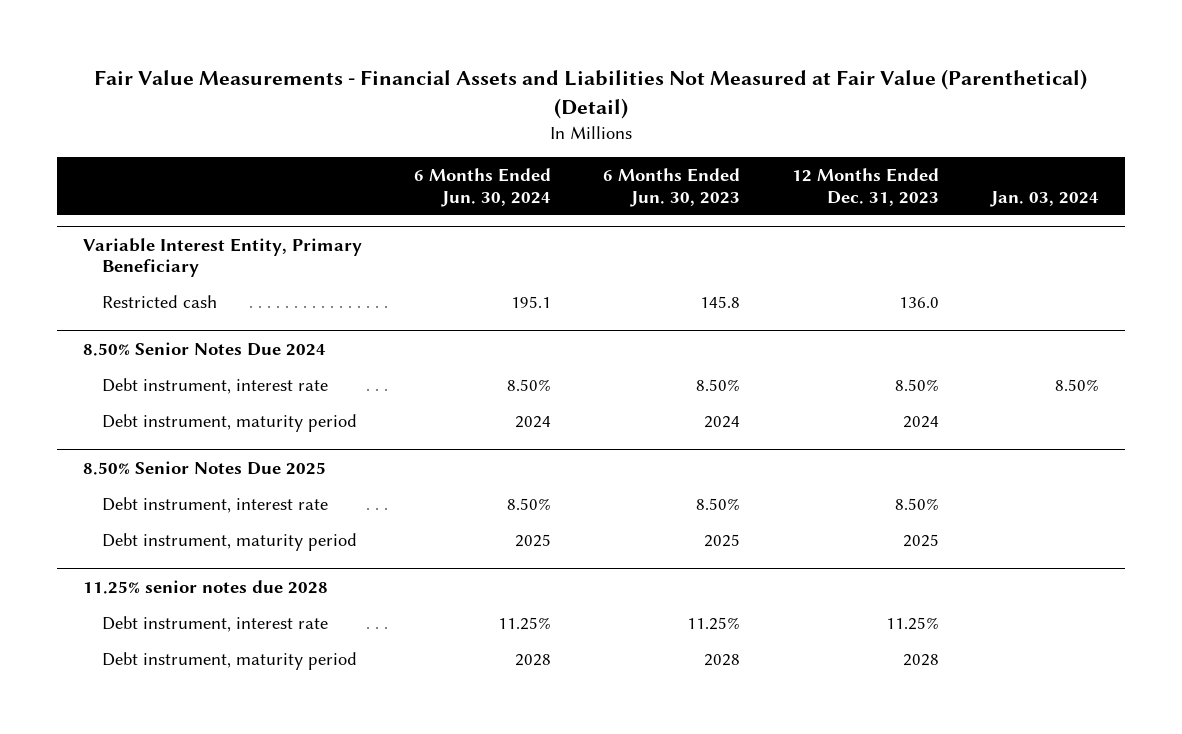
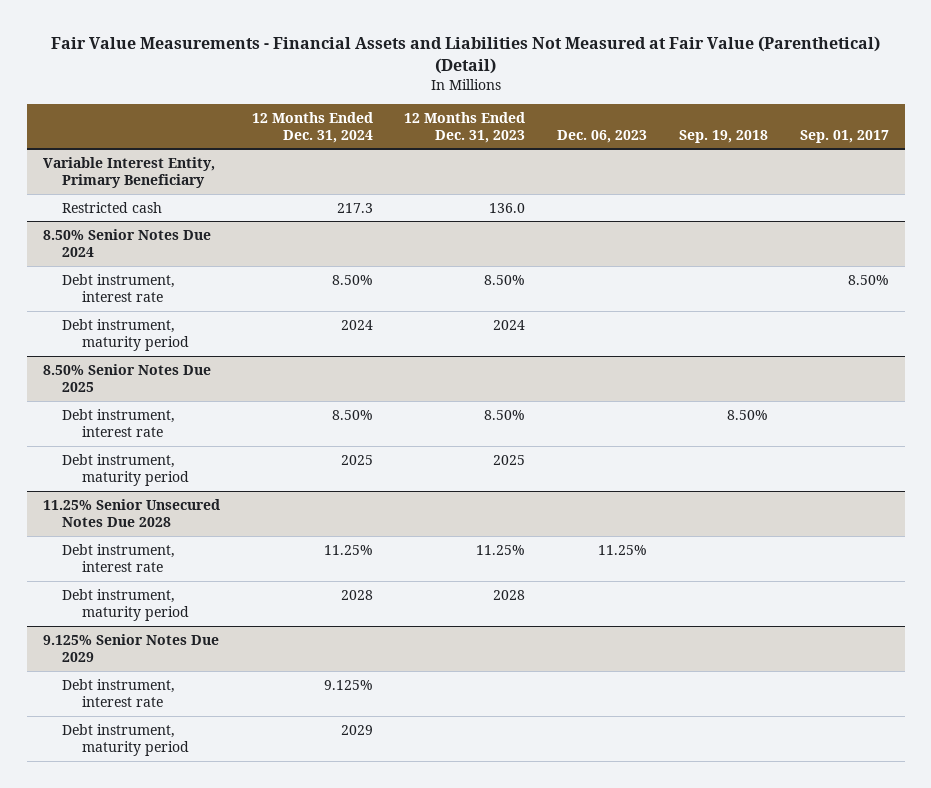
[413,168,551,207] 6 Months Ended Jun. 30, 2024 -> none
[602,168,740,207] 6 Months Ended Jun. 30, 2023 -> none
[989,190,1099,207] Jan. 03, 2024 -> none
none -> [251,111,373,144] 12 Months Ended Dec. 31, 2024
none -> [557,130,648,144] Dec. 06, 2023
none -> [678,130,768,144] Sep. 19, 2018
none -> [799,130,889,144] Sep. 01, 2017
[82,579,328,594] 11.25% senior notes due 2028 -> [42,498,220,528] 11.25% Senior Unsecured Notes Due 2028
none -> [42,633,219,663] 9.125% Senior Notes Due 2029
none -> [62,678,176,708] Debt instrument, interest rate
none -> [62,723,189,757] Debt instrument, maturity period

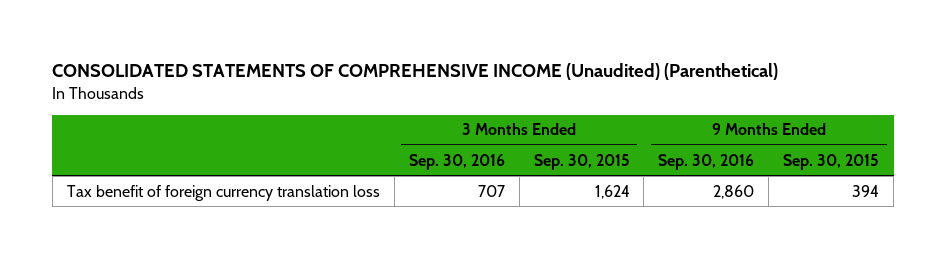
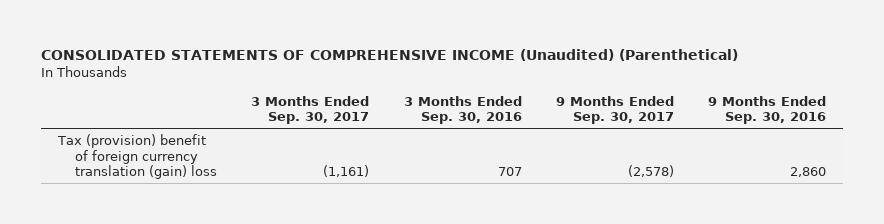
[533,153,630,170] Sep. 30, 2015 -> none
[783,153,880,170] Sep. 30, 2015 -> none
none -> [251,95,370,125] 3 Months Ended Sep. 30, 2017
none -> [555,95,674,125] 9 Months Ended Sep. 30, 2017
[66,184,380,201] Tax benefit of foreign currency translation loss -> [57,134,218,179] Tax (provision) benefit of foreign currency translation (gain) loss

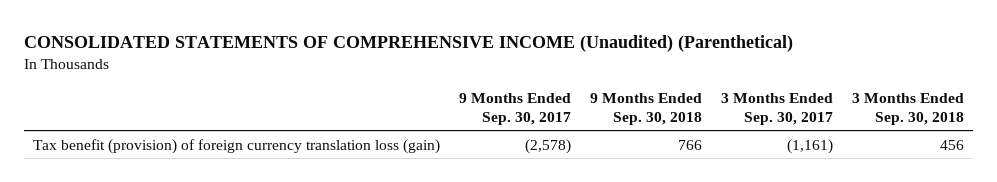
[403,95,522,125] 3 Months Ended Sep. 30, 2016 -> none
[707,95,826,125] 9 Months Ended Sep. 30, 2016 -> none
none -> [590,92,703,125] 9 Months Ended Sep. 30, 2018
none -> [851,92,964,125] 3 Months Ended Sep. 30, 2018
[57,134,218,179] Tax (provision) benefit of foreign currency translation (gain) loss -> [33,138,441,154] Tax benefit (provision) of foreign currency translation loss (gain)

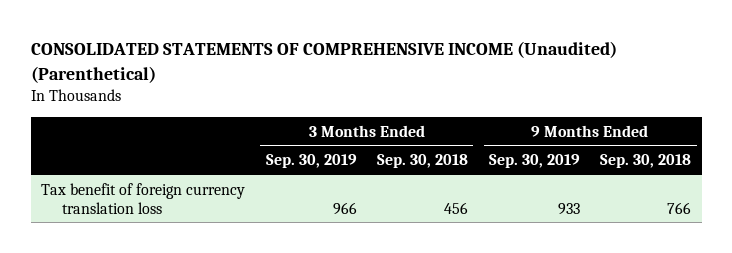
[459,92,572,125] 9 Months Ended Sep. 30, 2017 -> none
[721,92,834,125] 3 Months Ended Sep. 30, 2017 -> none
none -> [265,154,357,169] Sep. 30, 2019
none -> [488,154,580,169] Sep. 30, 2019
[33,138,441,154] Tax benefit (provision) of foreign currency translation loss (gain) -> [40,182,245,214] Tax benefit of foreign currency translation loss

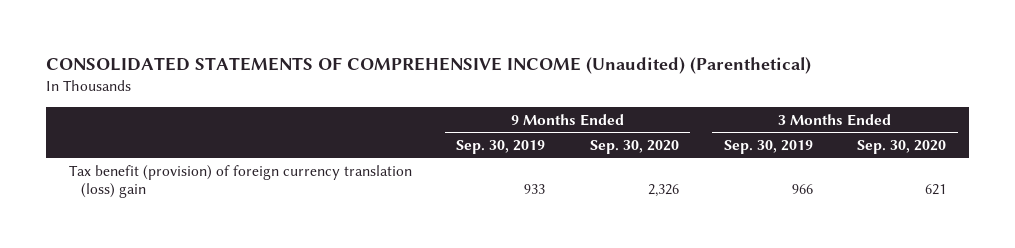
[377,154,469,169] Sep. 30, 2018 -> none
[600,154,692,169] Sep. 30, 2018 -> none
none -> [589,139,679,154] Sep. 30, 2020
none -> [857,139,947,154] Sep. 30, 2020
[40,182,245,214] Tax benefit of foreign currency translation loss -> [68,164,412,199] Tax benefit (provision) of foreign currency translation (loss) gain

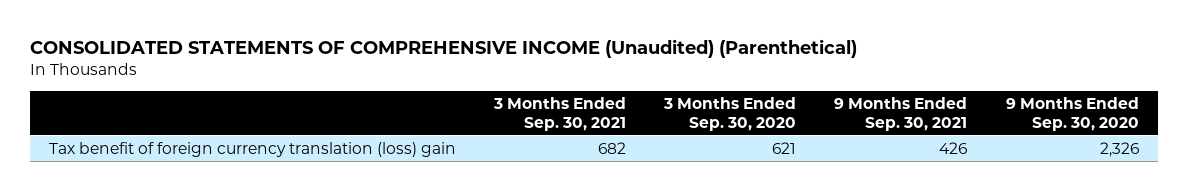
[456,139,546,154] Sep. 30, 2019 -> none
[723,139,813,154] Sep. 30, 2019 -> none
none -> [493,96,627,131] 3 Months Ended Sep. 30, 2021
none -> [834,96,968,131] 9 Months Ended Sep. 30, 2021
[68,164,412,199] Tax benefit (provision) of foreign currency translation (loss) gain -> [48,142,456,158] Tax benefit of foreign currency translation (loss) gain

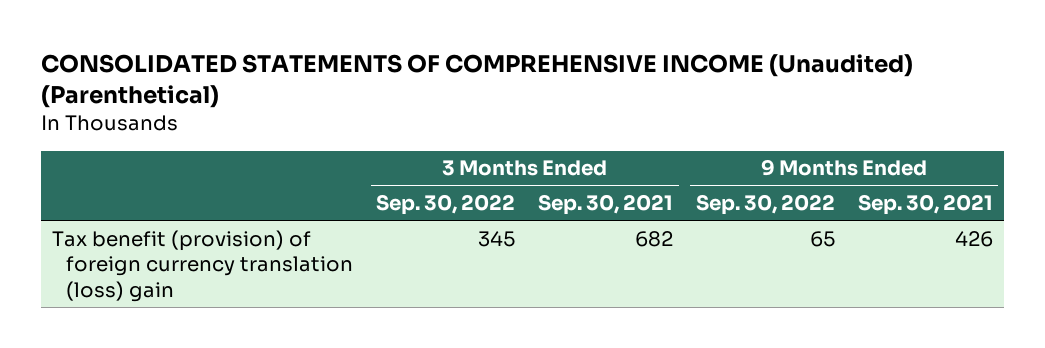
[663,96,797,131] 3 Months Ended Sep. 30, 2020 -> none
[1005,96,1139,131] 9 Months Ended Sep. 30, 2020 -> none
none -> [376,194,516,216] Sep. 30, 2022
none -> [695,194,835,216] Sep. 30, 2022
[48,142,456,158] Tax benefit of foreign currency translation (loss) gain -> [52,229,354,302] Tax benefit (provision) of foreign currency translation (loss) gain

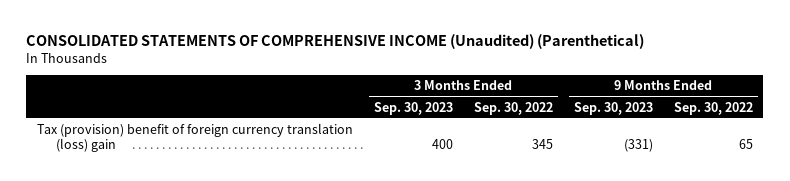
[538,194,674,216] Sep. 30, 2021 -> none
[857,194,993,216] Sep. 30, 2021 -> none
none -> [373,101,453,115] Sep. 30, 2023
none -> [573,101,653,115] Sep. 30, 2023
[52,229,354,302] Tax benefit (provision) of foreign currency translation (loss) gain -> [36,123,353,153] Tax (provision) benefit of foreign currency translation (loss) gain

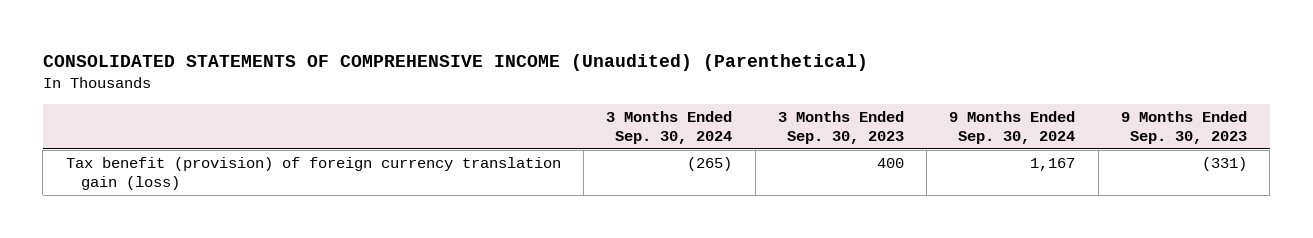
[473,101,553,115] Sep. 30, 2022 -> none
[673,101,753,115] Sep. 30, 2022 -> none
none -> [606,110,733,144] 3 Months Ended Sep. 30, 2024
none -> [949,110,1076,144] 9 Months Ended Sep. 30, 2024
[36,123,353,153] Tax (provision) benefit of foreign currency translation (loss) gain -> [65,157,561,191] Tax benefit (provision) of foreign currency translation gain (loss)

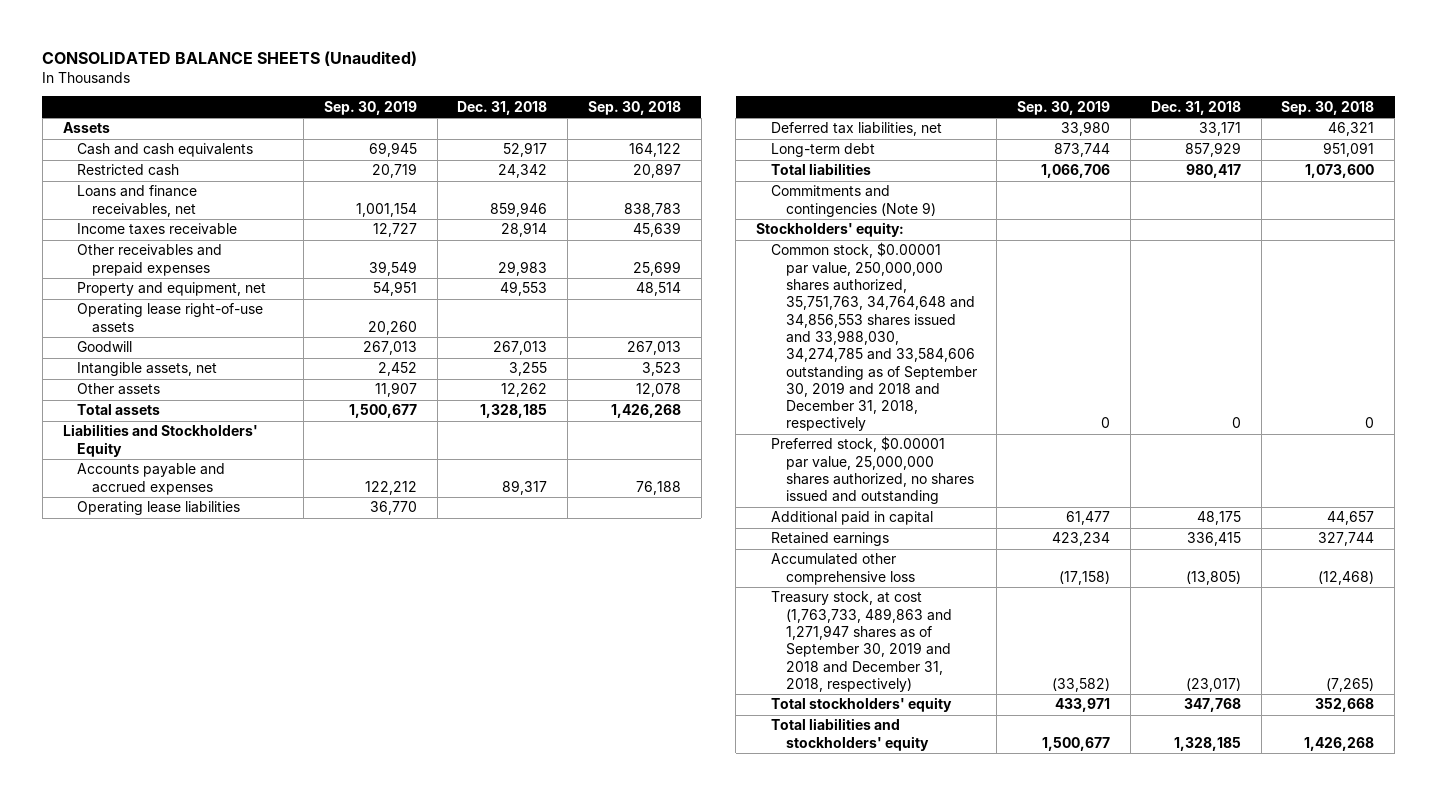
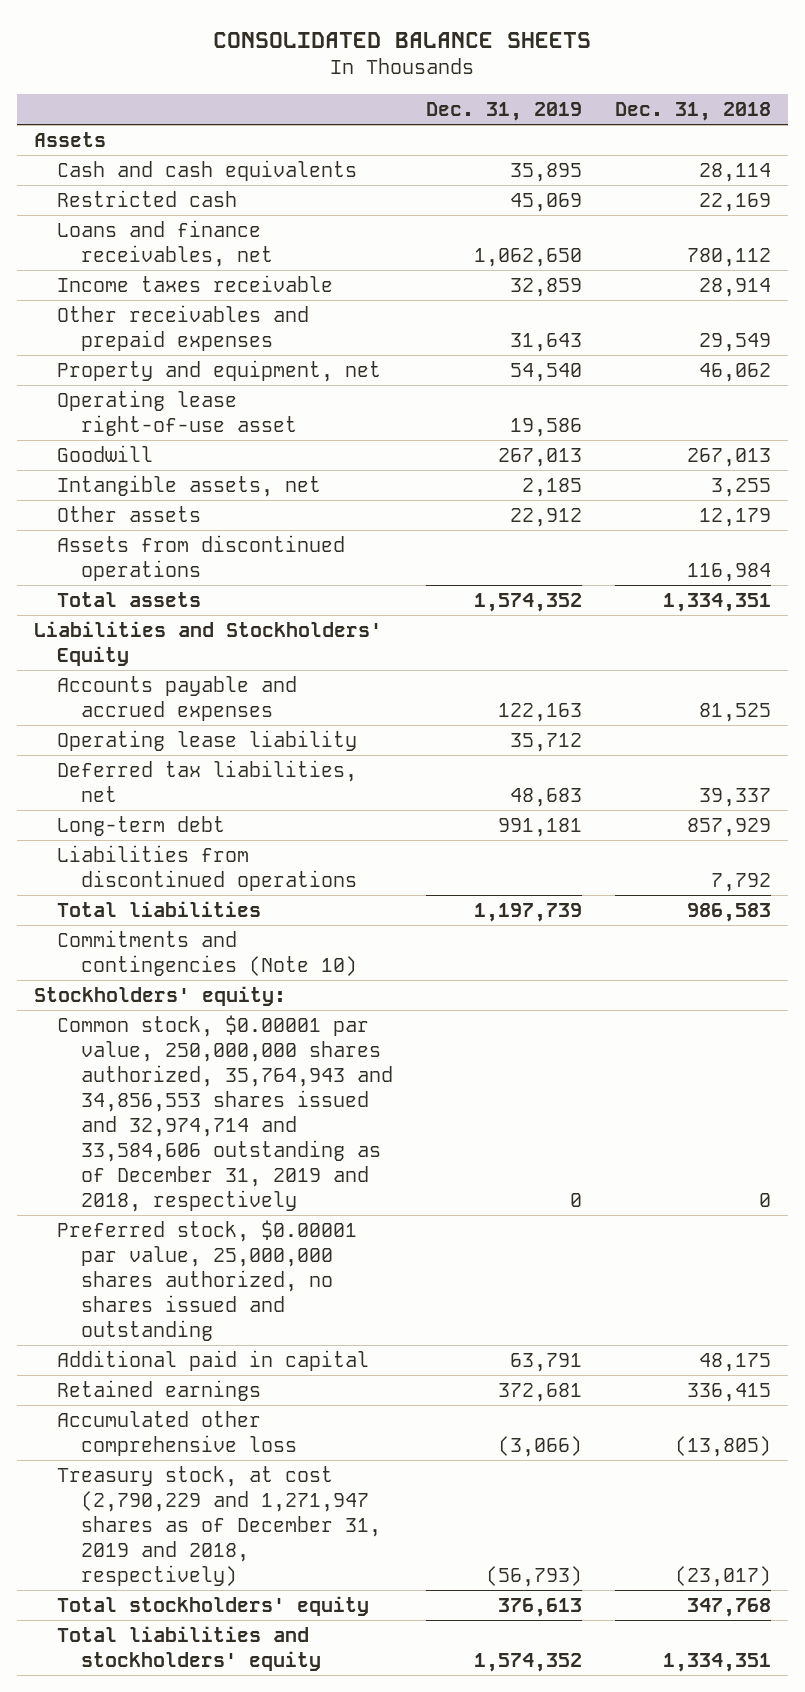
[42,50,418,66] CONSOLIDATED BALANCE SHEETS (Unaudited) -> [213,31,592,48] CONSOLIDATED BALANCE SHEETS
[323,100,417,115] Sep. 30, 2019 -> none
[588,100,682,115] Sep. 30, 2018 -> none
none -> [425,101,582,121] Dec. 31, 2019
[503,142,548,158] 52,917 -> [699,163,772,183] 28,114
[498,164,548,179] 24,342 -> [699,193,772,213] 22,169
[490,201,548,217] 859,946 -> [687,247,772,267] 780,112
[498,260,548,276] 29,983 -> [699,332,772,352] 29,549
[500,281,548,297] 49,553 -> [699,363,772,383] 46,062
[77,303,264,333] Operating lease right-of-use assets -> [57,390,297,436] Operating lease right-of-use asset
[501,383,548,398] 12,262 -> [699,508,772,528] 12,179
none -> [57,535,346,581] Assets from discontinued operations
[480,404,548,419] 1,328,185 -> [663,593,772,613] 1,334,351
[502,479,548,495] 89,317 -> [699,702,772,722] 81,525
[77,501,241,516] Operating lease liabilities -> [57,730,358,752] Operating lease liability
[1198,122,1241,137] 33,171 -> [699,787,772,807] 39,337
none -> [57,845,357,891] Liabilities from discontinued operations
[1185,164,1241,179] 980,417 -> [687,903,772,923] 986,583
[770,185,936,217] Commitments and contingencies (Note 9) -> [57,930,357,976] Commitments and contingencies (Note 10)
[770,242,977,432] Common stock, $0.00001 par value, 250,000,000 shares authorized, 35,751,763, 34,764,648 and 34,856,553 shares issued and 33,988,030, 34,274,785 and 33,584,606 outstanding as of September 30, 2019 and 2018 and December 31, 2018, respectively -> [57,1015,393,1212] Common stock, $0.00001 par value, 250,000,000 shares authorized, 35,764,943 and 34,856,553 shares issued and 32,974,714 and 33,584,606 outstanding as of December 31, 2019 and 2018, respectively
[770,591,952,692] Treasury stock, at cost (1,763,733, 489,863 and 1,271,947 shares as of September 30, 2019 and 2018 and December 31, 2018, respectively) -> [57,1466,381,1586] Treasury stock, at cost (2,790,229 and 1,271,947 shares as of December 31, 2019 and 2018, respectively)
[1173,736,1241,751] 1,328,185 -> [663,1652,772,1672] 1,334,351

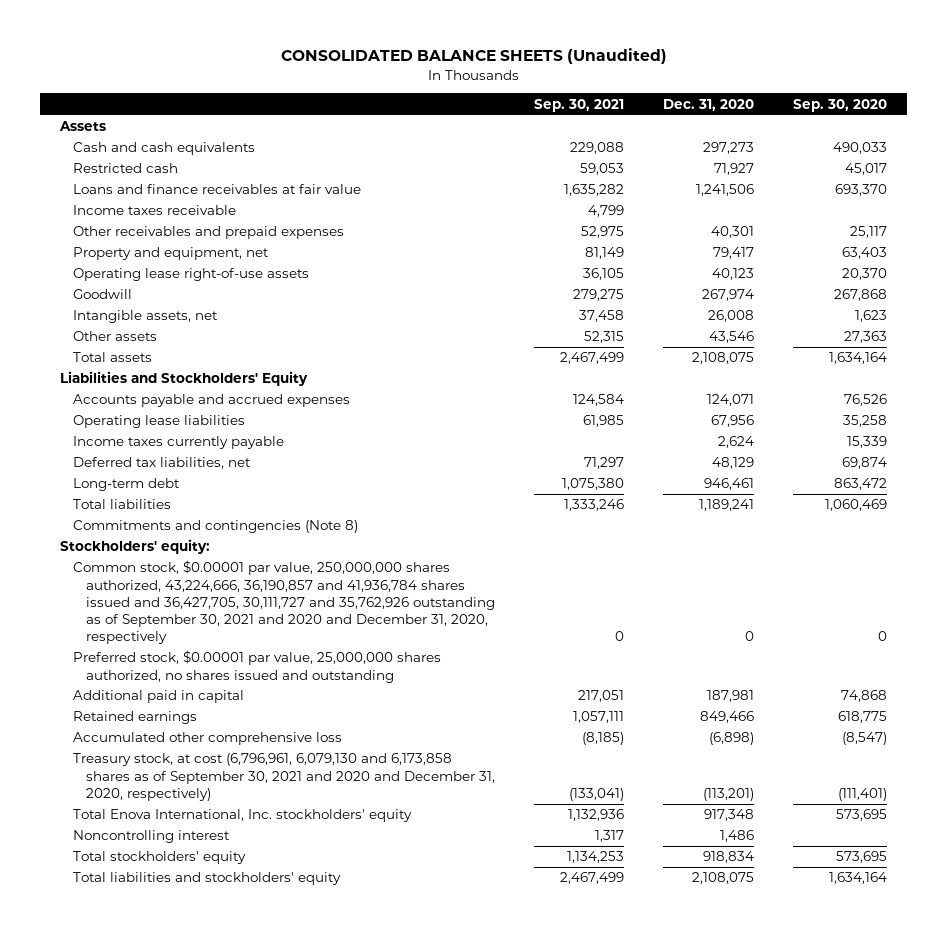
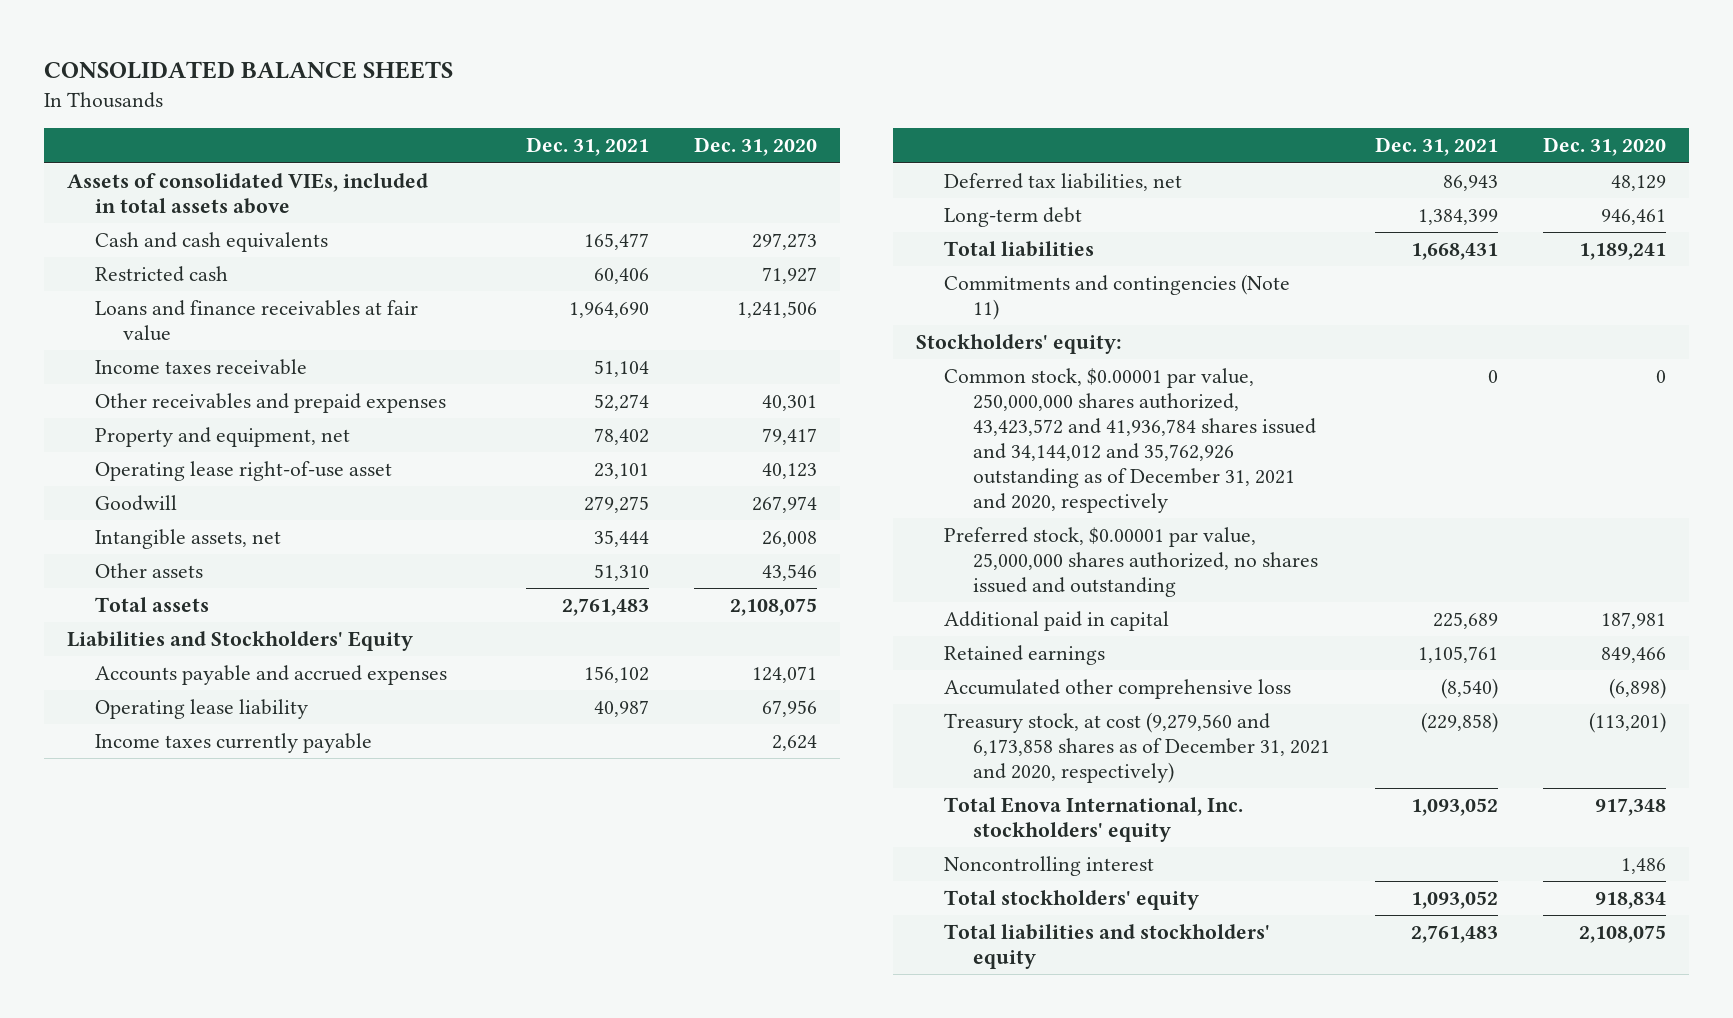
[280,48,667,65] CONSOLIDATED BALANCE SHEETS (Unaudited) -> [44,60,454,79] CONSOLIDATED BALANCE SHEETS
[534,98,625,112] Sep. 30, 2021 -> none
[793,98,888,112] Sep. 30, 2020 -> none
none -> [525,137,649,157] Dec. 31, 2021
[58,121,106,132] Assets -> [67,173,429,215] Assets of consolidated VIEs, included in total assets above
[73,268,310,282] Operating lease right-of-use assets -> [95,461,393,482] Operating lease right-of-use asset
[73,415,246,429] Operating lease liabilities -> [95,699,309,720] Operating lease liability
[73,520,359,534] Commitments and contingencies (Note 8) -> [944,274,1291,321] Commitments and contingencies (Note 11)
[73,560,496,644] Common stock, $0.00001 par value, 250,000,000 shares authorized, 43,224,666, 36,190,857 and 41,936,784 shares issued and 36,427,705, 30,111,727 and 35,762,926 outstanding as of September 30, 2021 and 2020 and December 31, 2020, respectively -> [944,368,1316,513] Common stock, $0.00001 par value, 250,000,000 shares authorized, 43,423,572 and 41,936,784 shares issued and 34,144,012 and 35,762,926 outstanding as of December 31, 2021 and 2020, respectively
[73,753,496,801] Treasury stock, at cost (6,796,961, 6,079,130 and 6,173,858 shares as of September 30, 2021 and 2020 and December 31, 2020, respectively) -> [944,712,1330,784] Treasury stock, at cost (9,279,560 and 6,173,858 shares as of December 31, 2021 and 2020, respectively)

